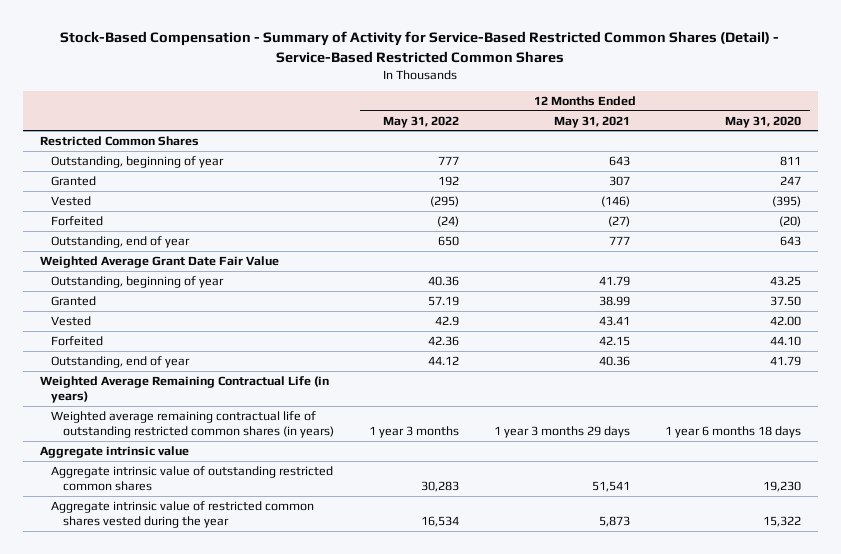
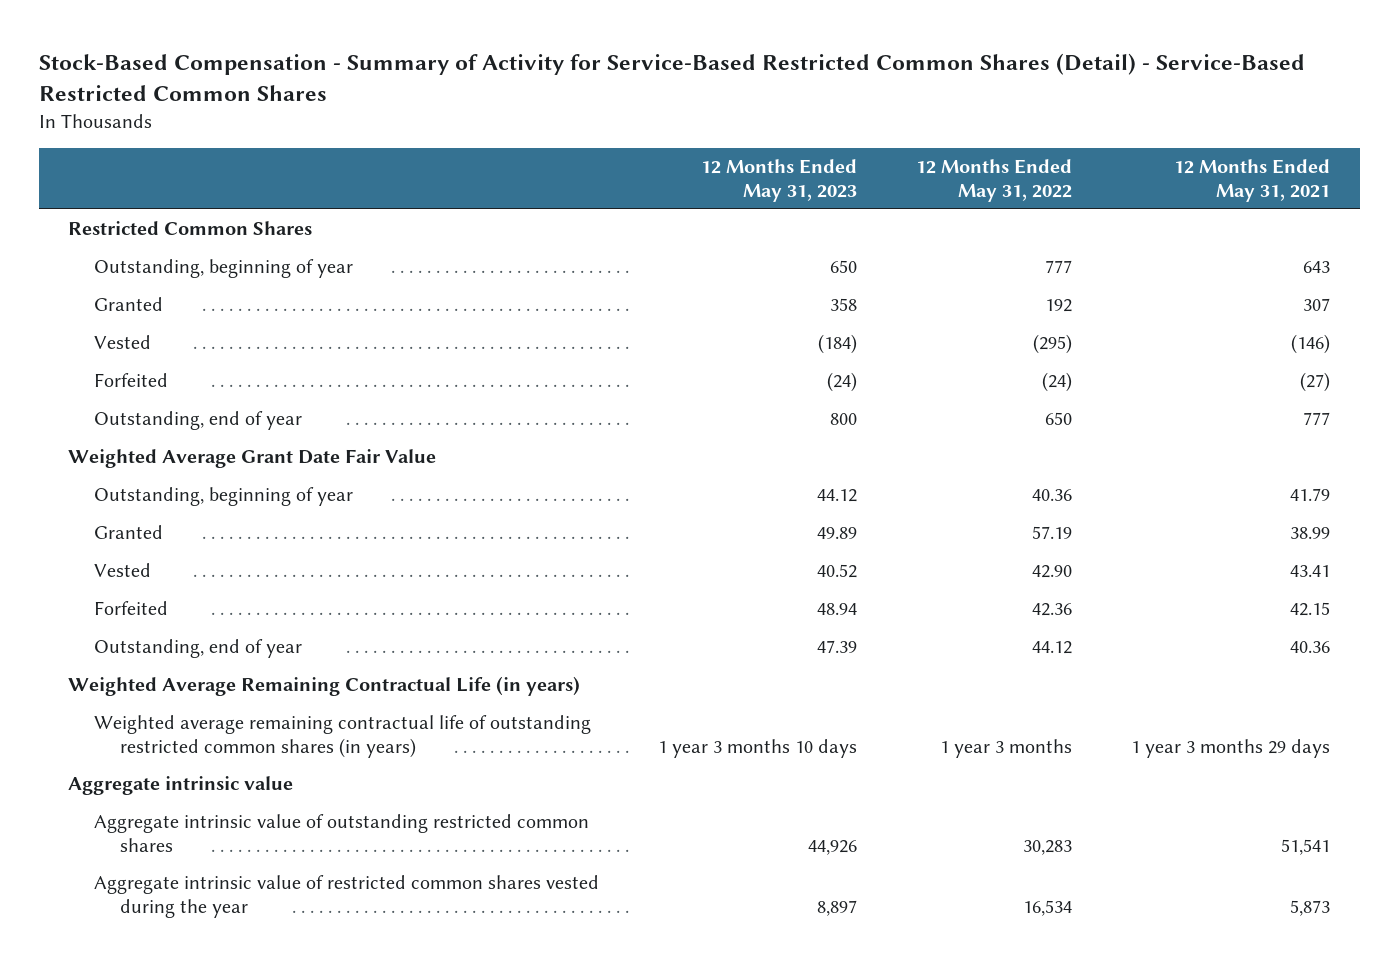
[724,115,801,128] May 31, 2020 -> none
none -> [701,159,858,202] 12 Months Ended May 31, 2023
[434,315,459,326] 42.9 -> [1032,565,1073,579] 42.90

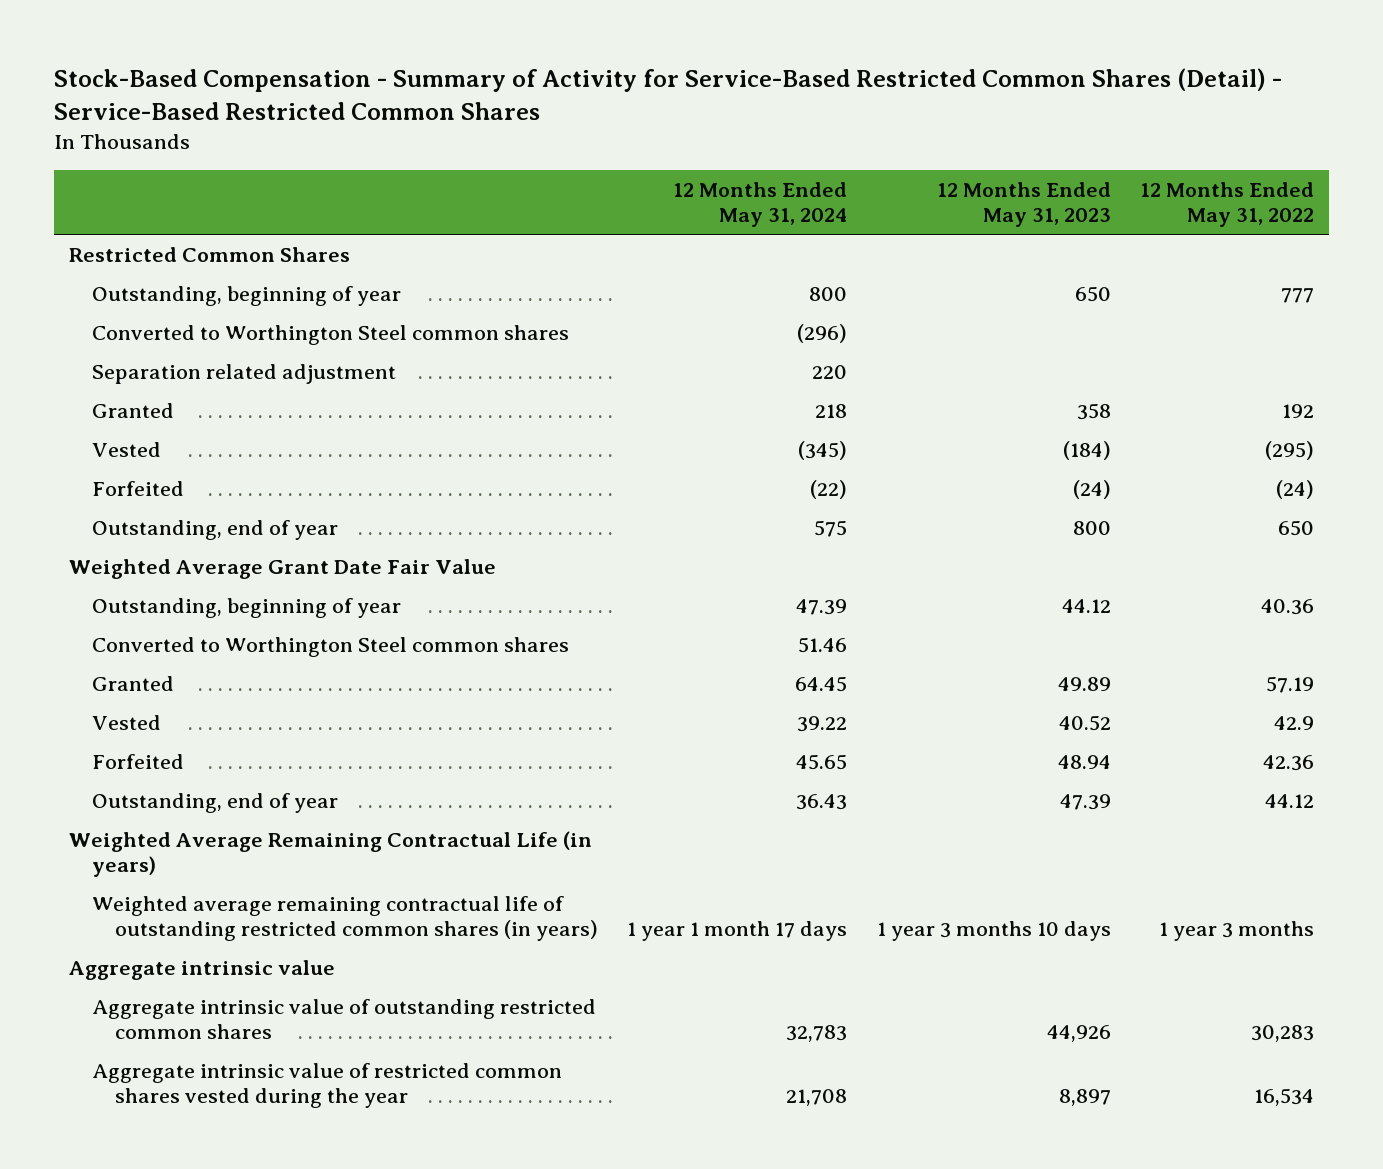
[1174,159,1331,202] 12 Months Ended May 31, 2021 -> none
none -> [673,182,848,227] 12 Months Ended May 31, 2024
none -> [91,325,569,346] Converted to Worthington Steel common shares
none -> [91,364,396,385] Separation related adjustment
none -> [91,637,569,658] Converted to Worthington Steel common shares
[1032,565,1073,579] 42.90 -> [1274,716,1315,731] 42.9

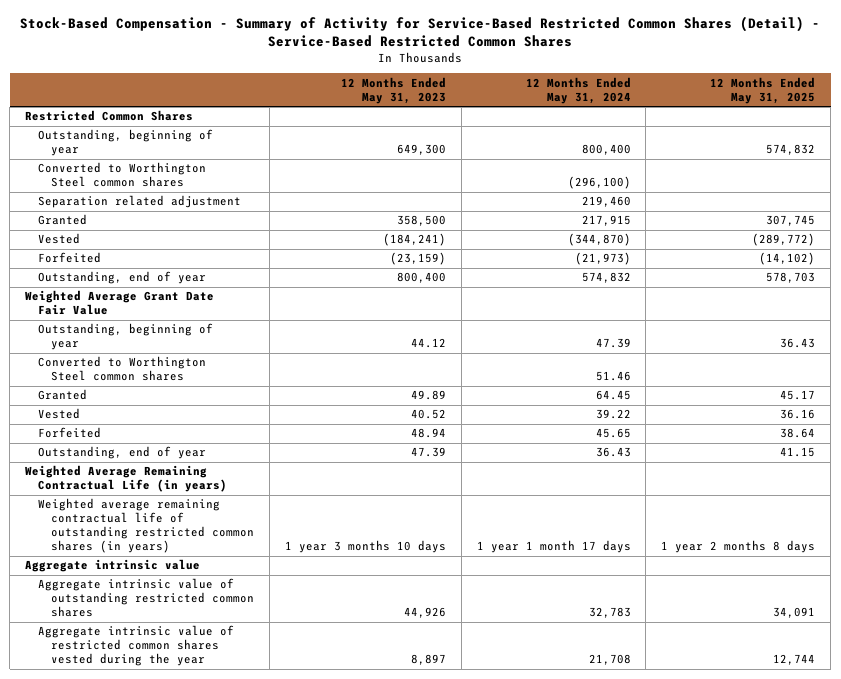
[1140,182,1315,227] 12 Months Ended May 31, 2022 -> none
none -> [710,76,816,104] 12 Months Ended May 31, 2025
[809,287,848,302] 800 -> [581,144,631,156] 800,400
[1074,286,1111,303] 650 -> [396,144,446,156] 649,300
[797,324,848,344] (296) -> [567,176,631,190] (296,100)
[812,365,848,380] 220 -> [581,196,631,208] 219,460
[815,404,848,419] 218 -> [581,215,631,227] 217,915
[1076,403,1111,421] 358 -> [396,215,446,227] 358,500
[798,441,848,461] (345) -> [567,233,631,247] (344,870)
[1062,441,1111,461] (184) -> [382,233,446,247] (184,241)
[810,480,848,500] (22) -> [574,252,631,266] (21,973)
[1072,480,1111,500] (24) -> [389,252,446,266] (23,159)
[814,520,848,538] 575 -> [581,272,631,284] 574,832
[1072,521,1111,536] 800 -> [396,272,446,284] 800,400

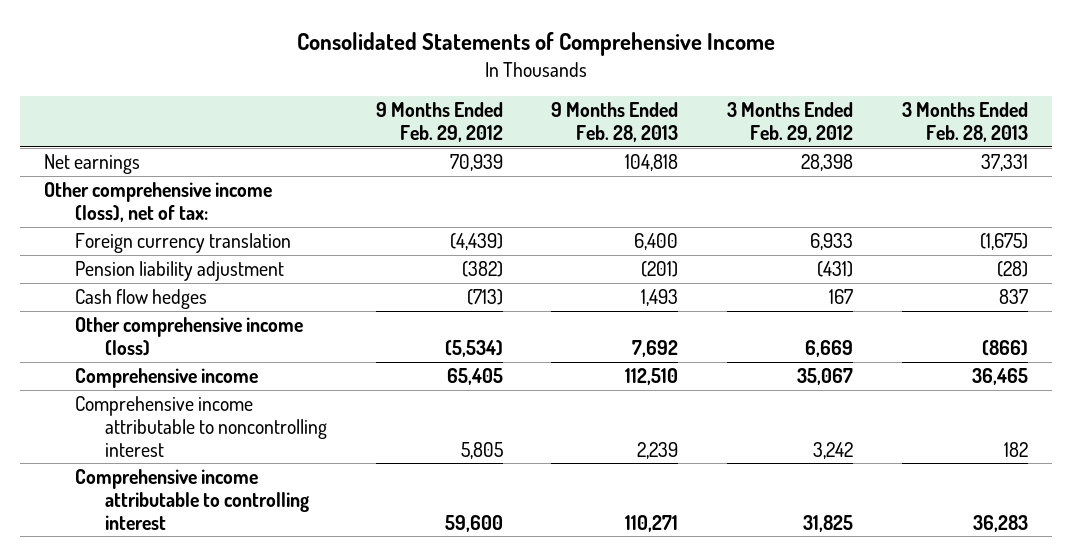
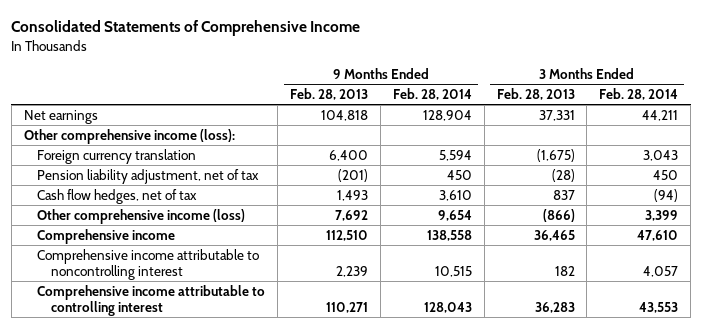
[375,102,503,142] 9 Months Ended Feb. 29, 2012 -> none
[727,102,854,142] 3 Months Ended Feb. 29, 2012 -> none
none -> [392,87,472,100] Feb. 28, 2014
none -> [599,87,679,100] Feb. 28, 2014
[44,182,273,222] Other comprehensive income (loss), net of tax: -> [23,128,235,144] Other comprehensive income (loss):
[74,261,284,282] Pension liability adjustment -> [37,168,260,184] Pension liability adjustment, net of tax
[74,289,207,310] Cash flow hedges -> [37,188,198,204] Cash flow hedges, net of tax

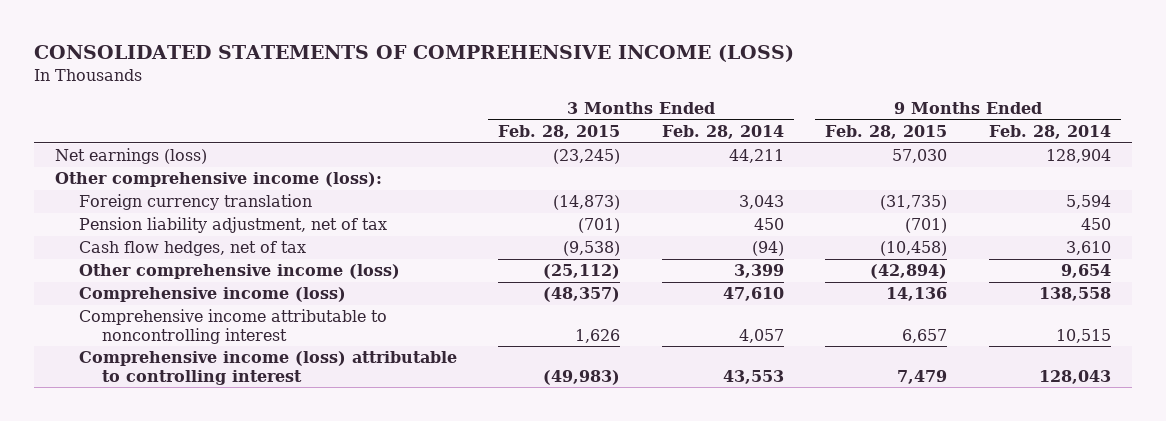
[11,20,361,37] Consolidated Statements of Comprehensive Income -> [34,45,795,63] CONSOLIDATED STATEMENTS OF COMPREHENSIVE INCOME (LOSS)
[290,87,369,100] Feb. 28, 2013 -> none
[496,87,575,100] Feb. 28, 2013 -> none
none -> [498,125,621,140] Feb. 28, 2015
none -> [825,125,948,140] Feb. 28, 2015
[23,109,98,124] Net earnings -> [55,148,208,165] Net earnings (loss)
[37,228,176,244] Comprehensive income -> [78,287,346,303] Comprehensive income (loss)
[37,284,266,316] Comprehensive income attributable to controlling interest -> [78,351,457,385] Comprehensive income (loss) attributable to controlling interest

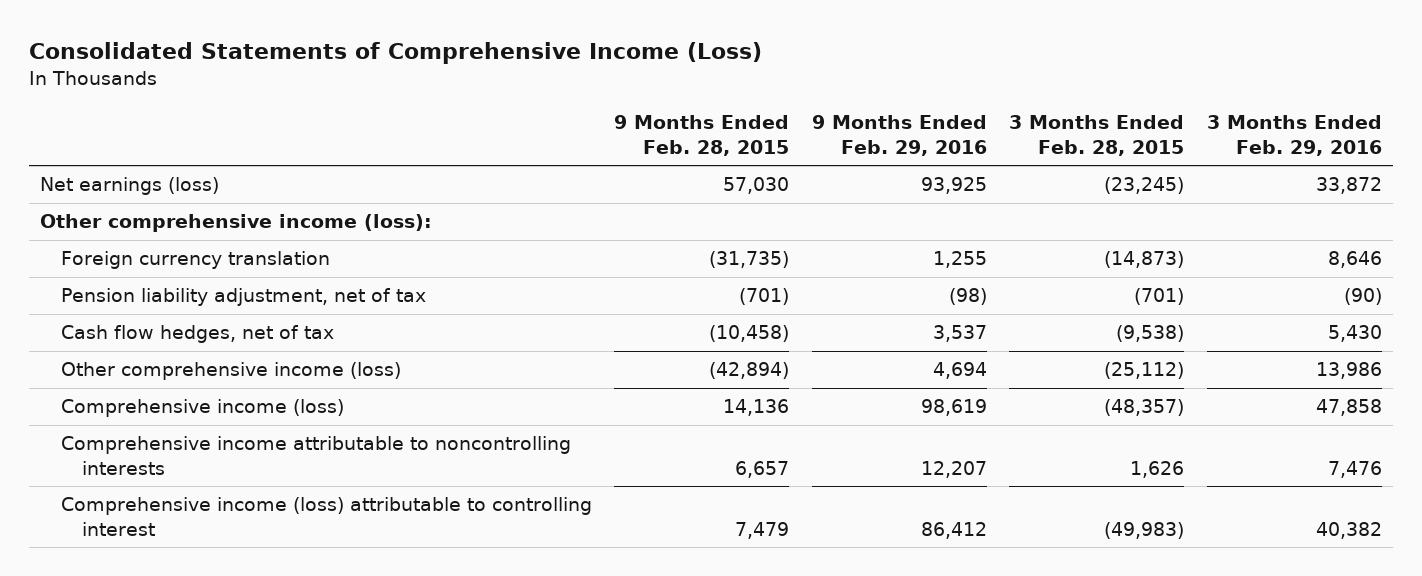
[34,45,795,63] CONSOLIDATED STATEMENTS OF COMPREHENSIVE INCOME (LOSS) -> [29,42,763,65] Consolidated Statements of Comprehensive Income (Loss)
[661,125,784,140] Feb. 28, 2014 -> none
[988,125,1111,140] Feb. 28, 2014 -> none
none -> [811,115,987,157] 9 Months Ended Feb. 29, 2016
none -> [1206,115,1382,157] 3 Months Ended Feb. 29, 2016
[78,309,387,344] Comprehensive income attributable to noncontrolling interest -> [61,436,572,476] Comprehensive income attributable to noncontrolling interests

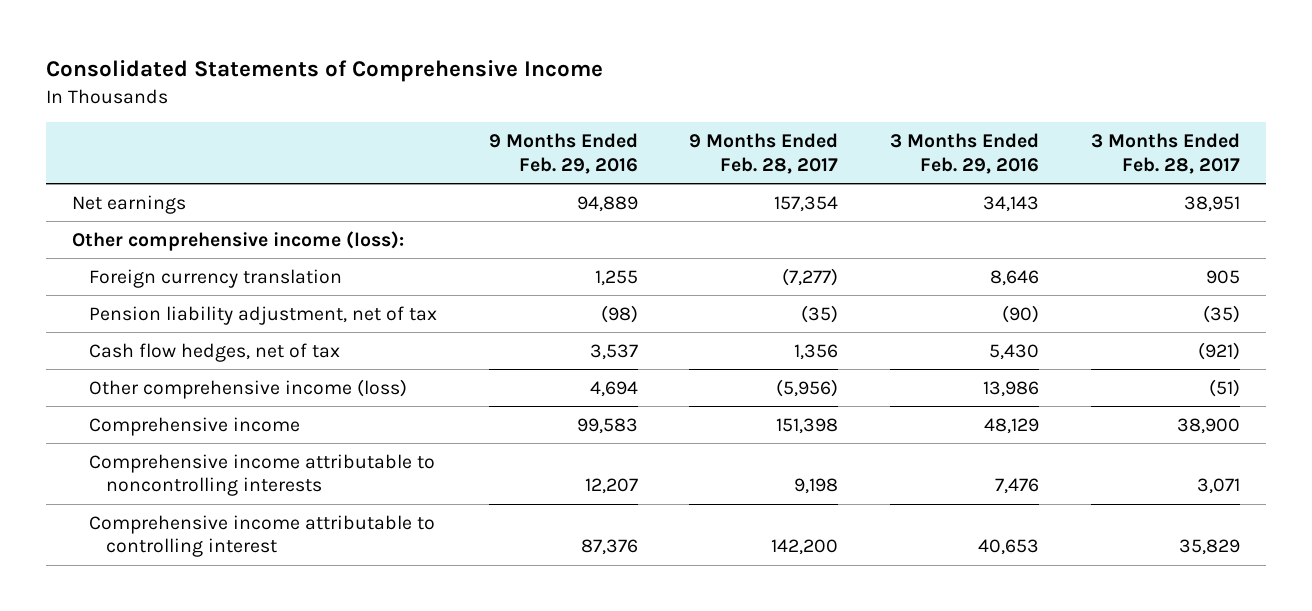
[29,42,763,65] Consolidated Statements of Comprehensive Income (Loss) -> [45,60,603,83] Consolidated Statements of Comprehensive Income
[614,115,790,157] 9 Months Ended Feb. 28, 2015 -> none
[1009,115,1185,157] 3 Months Ended Feb. 28, 2015 -> none
none -> [689,133,839,174] 9 Months Ended Feb. 28, 2017
none -> [1090,133,1240,174] 3 Months Ended Feb. 28, 2017
[40,177,220,196] Net earnings (loss) -> [71,194,186,214] Net earnings
[920,177,987,195] 93,925 -> [576,195,638,212] 94,889
[1315,177,1382,195] 33,872 -> [983,195,1040,212] 34,143
[61,399,345,418] Comprehensive income (loss) -> [88,416,300,436] Comprehensive income
[920,399,987,417] 98,619 -> [576,417,638,434] 99,583
[1315,399,1382,417] 47,858 -> [984,417,1040,434] 48,129
[61,497,593,537] Comprehensive income (loss) attributable to controlling interest -> [88,514,435,558] Comprehensive income attributable to controlling interest
[920,522,987,540] 86,412 -> [580,539,638,556] 87,376
[1315,522,1382,540] 40,382 -> [978,539,1040,556] 40,653

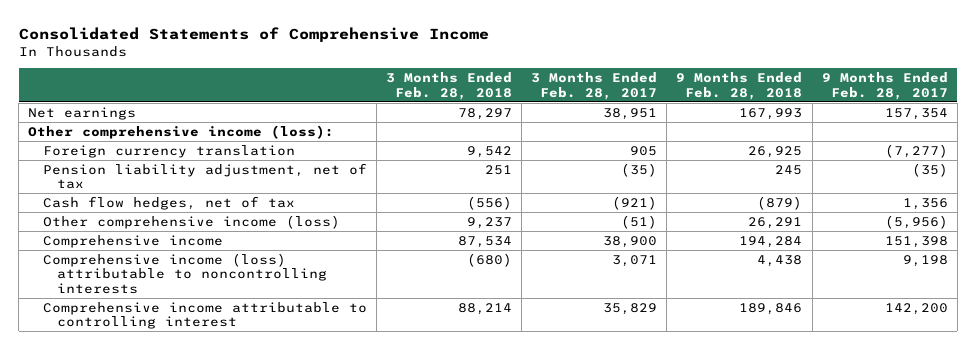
[488,133,638,174] 9 Months Ended Feb. 29, 2016 -> none
[890,133,1040,174] 3 Months Ended Feb. 29, 2016 -> none
none -> [385,72,512,100] 3 Months Ended Feb. 28, 2018
none -> [676,72,803,100] 9 Months Ended Feb. 28, 2018
[88,453,435,497] Comprehensive income attributable to noncontrolling interests -> [42,252,328,295] Comprehensive income (loss) attributable to noncontrolling interests

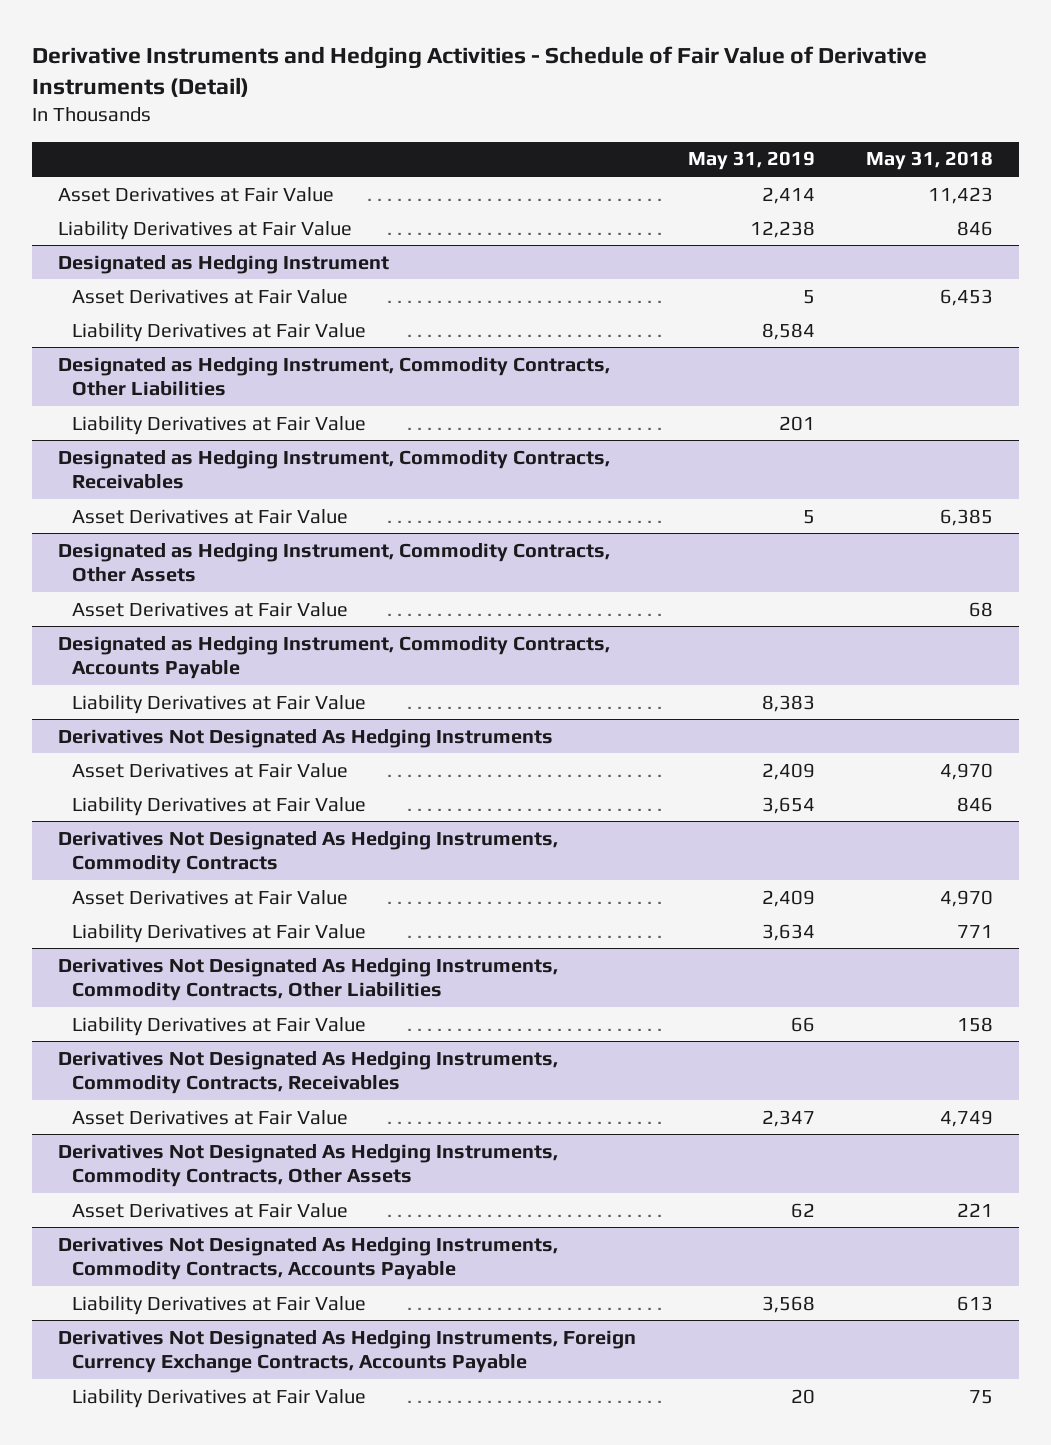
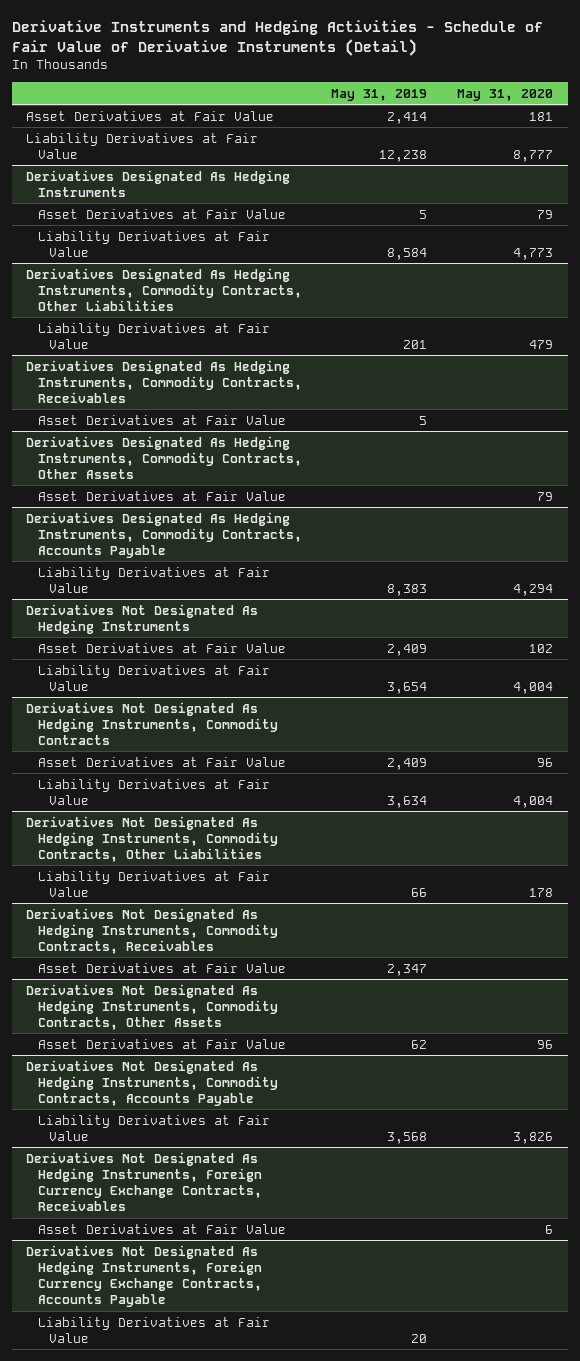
[866,151,994,171] May 31, 2018 -> none
none -> [457,88,554,101] May 31, 2020
[57,254,389,274] Designated as Hedging Instrument -> [26,169,291,197] Derivatives Designated As Hedging Instruments
[57,356,610,397] Designated as Hedging Instrument, Commodity Contracts, Other Liabilities -> [26,267,302,311] Derivatives Designated As Hedging Instruments, Commodity Contracts, Other Liabilities
[57,449,610,490] Designated as Hedging Instrument, Commodity Contracts, Receivables -> [26,359,302,403] Derivatives Designated As Hedging Instruments, Commodity Contracts, Receivables
[57,542,610,583] Designated as Hedging Instrument, Commodity Contracts, Other Assets -> [26,435,302,479] Derivatives Designated As Hedging Instruments, Commodity Contracts, Other Assets
[57,635,610,680] Designated as Hedging Instrument, Commodity Contracts, Accounts Payable -> [26,511,302,558] Derivatives Designated As Hedging Instruments, Commodity Contracts, Accounts Payable
none -> [26,1151,262,1211] Derivatives Not Designated As Hedging Instruments, Foreign Currency Exchange Contracts, Receivables
none -> [37,1223,286,1234] Asset Derivatives at Fair Value

